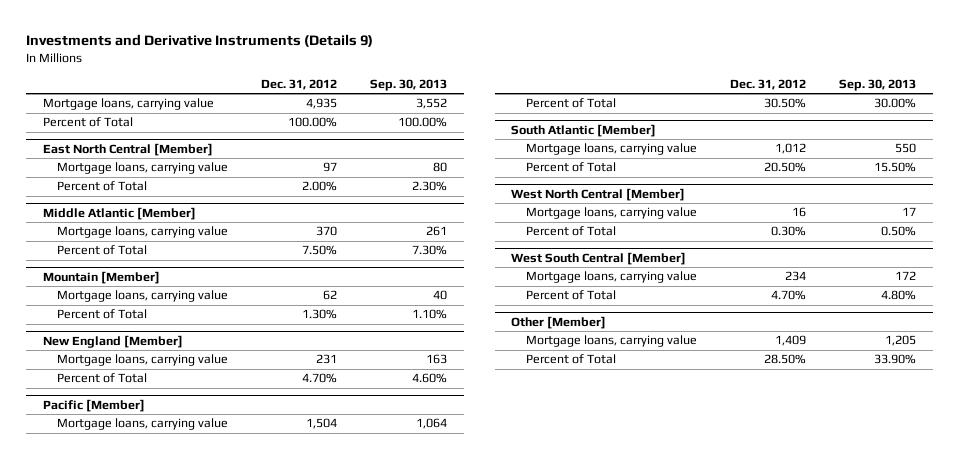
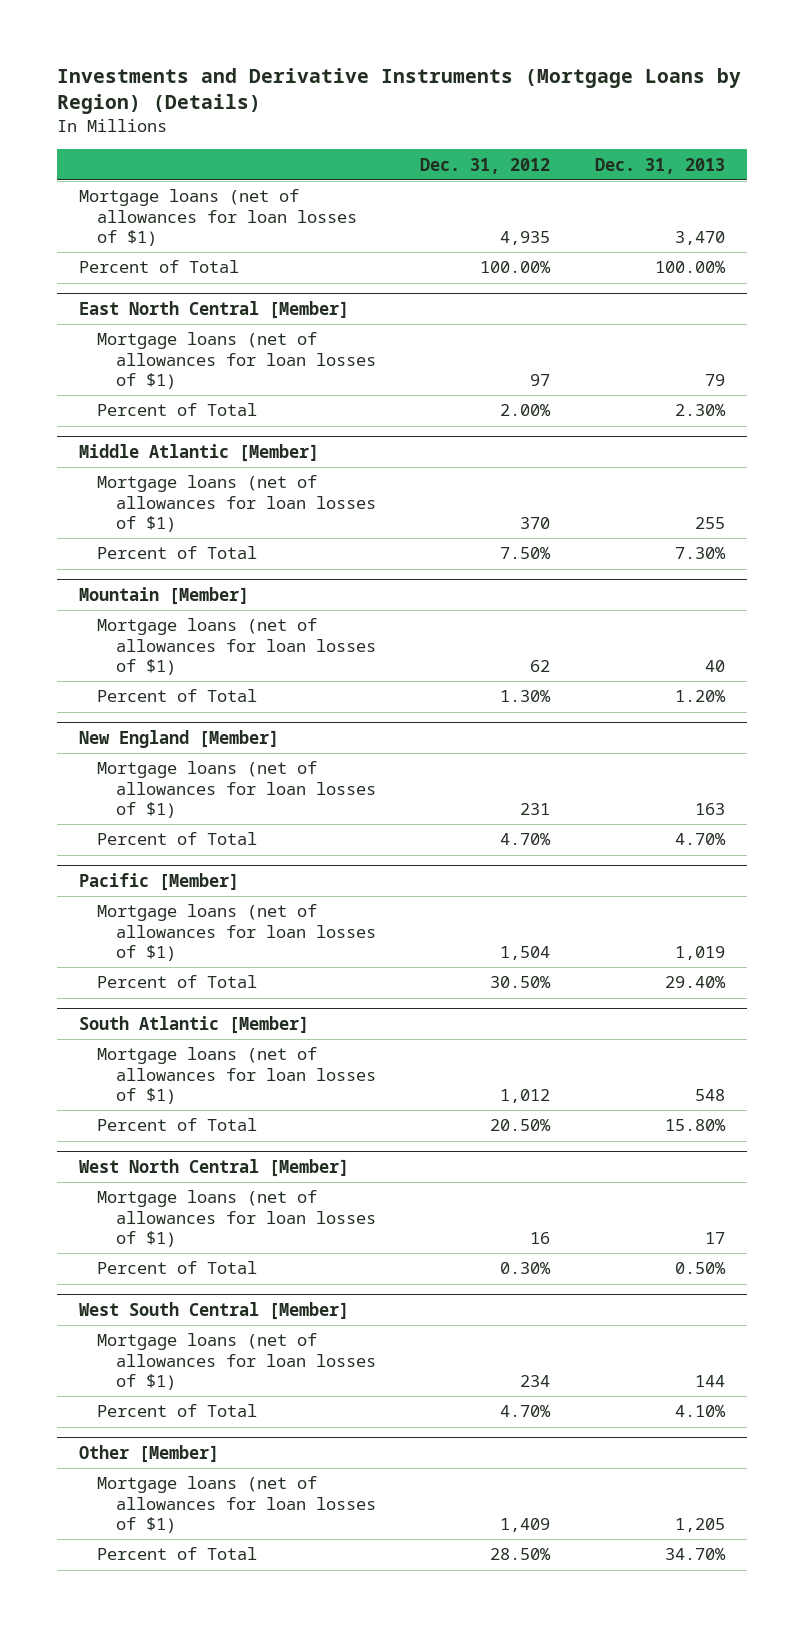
[26,34,374,48] Investments and Derivative Instruments (Details 9) -> [56,67,741,115] Investments and Derivative Instruments (Mortgage Loans by Region) (Details)
[370,78,448,91] Sep. 30, 2013 -> none
none -> [594,157,725,174] Dec. 31, 2013
[42,98,214,111] Mortgage loans, carrying value -> [78,189,358,247] Mortgage loans (net of allowances for loan losses of $1)
[57,162,229,175] Mortgage loans, carrying value -> [97,332,376,390] Mortgage loans (net of allowances for loan losses of $1)
[57,226,229,239] Mortgage loans, carrying value -> [97,475,376,533] Mortgage loans (net of allowances for loan losses of $1)
[57,290,229,303] Mortgage loans, carrying value -> [97,618,376,676] Mortgage loans (net of allowances for loan losses of $1)
[57,354,229,367] Mortgage loans, carrying value -> [97,761,376,819] Mortgage loans (net of allowances for loan losses of $1)
[57,418,229,431] Mortgage loans, carrying value -> [97,904,376,962] Mortgage loans (net of allowances for loan losses of $1)
[526,143,698,156] Mortgage loans, carrying value -> [97,1047,376,1105] Mortgage loans (net of allowances for loan losses of $1)
[526,207,698,220] Mortgage loans, carrying value -> [97,1190,376,1248] Mortgage loans (net of allowances for loan losses of $1)
[526,271,698,284] Mortgage loans, carrying value -> [97,1333,376,1391] Mortgage loans (net of allowances for loan losses of $1)
[526,335,698,348] Mortgage loans, carrying value -> [97,1476,376,1534] Mortgage loans (net of allowances for loan losses of $1)

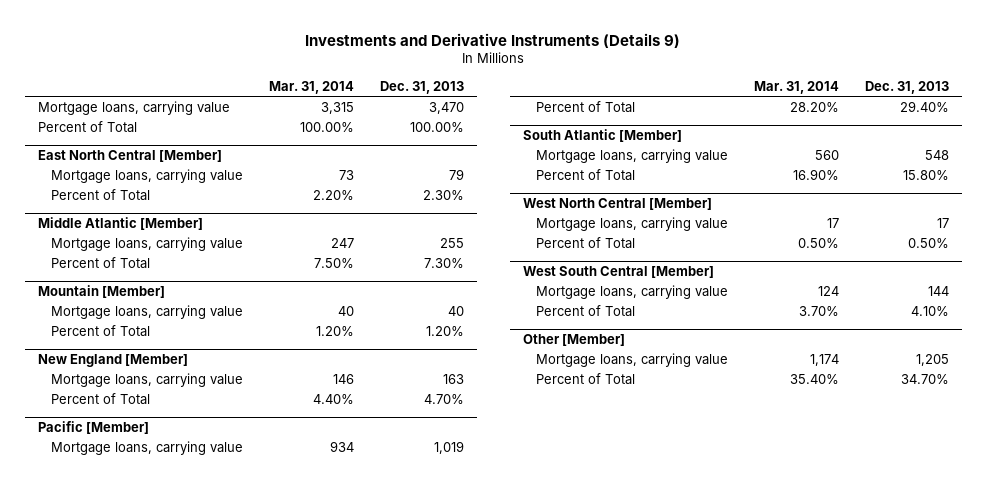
[56,67,741,115] Investments and Derivative Instruments (Mortgage Loans by Region) (Details) -> [305,32,681,48] Investments and Derivative Instruments (Details 9)
[420,157,551,174] Dec. 31, 2012 -> none
none -> [268,81,354,95] Mar. 31, 2014
[78,189,358,247] Mortgage loans (net of allowances for loan losses of $1) -> [37,100,230,115] Mortgage loans, carrying value
[97,332,376,390] Mortgage loans (net of allowances for loan losses of $1) -> [51,168,244,183] Mortgage loans, carrying value
[97,475,376,533] Mortgage loans (net of allowances for loan losses of $1) -> [51,236,244,251] Mortgage loans, carrying value
[97,618,376,676] Mortgage loans (net of allowances for loan losses of $1) -> [51,304,244,319] Mortgage loans, carrying value
[97,761,376,819] Mortgage loans (net of allowances for loan losses of $1) -> [51,372,244,387] Mortgage loans, carrying value
[97,904,376,962] Mortgage loans (net of allowances for loan losses of $1) -> [51,440,244,455] Mortgage loans, carrying value
[97,1047,376,1105] Mortgage loans (net of allowances for loan losses of $1) -> [535,148,728,163] Mortgage loans, carrying value
[97,1190,376,1248] Mortgage loans (net of allowances for loan losses of $1) -> [535,216,728,231] Mortgage loans, carrying value
[97,1333,376,1391] Mortgage loans (net of allowances for loan losses of $1) -> [535,284,728,299] Mortgage loans, carrying value
[97,1476,376,1534] Mortgage loans (net of allowances for loan losses of $1) -> [535,352,728,367] Mortgage loans, carrying value

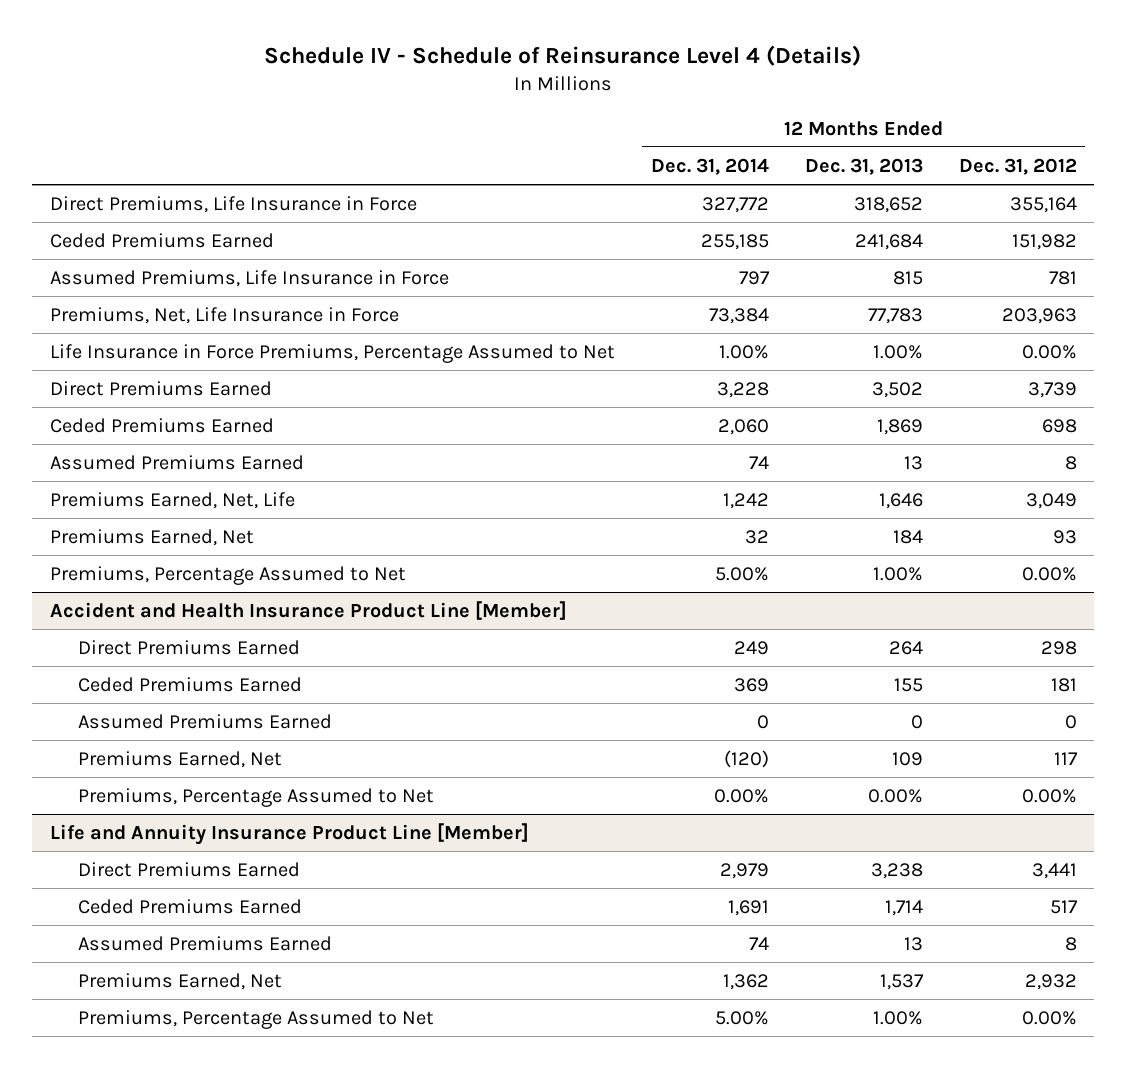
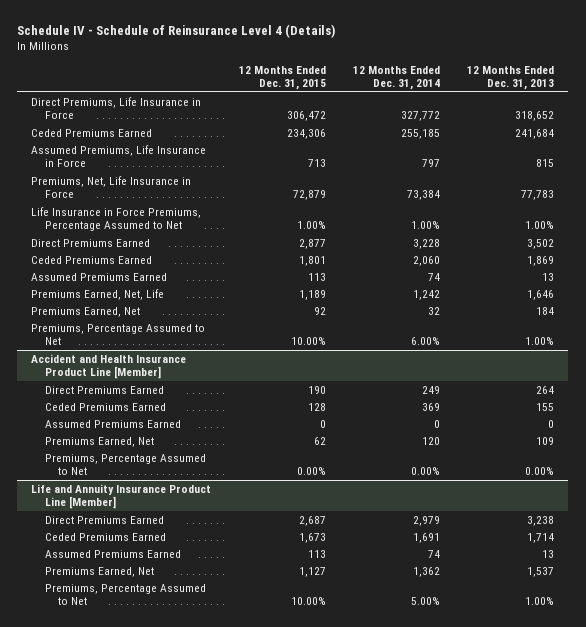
[958,157,1077,175] Dec. 31, 2012 -> none
none -> [238,65,326,91] 12 Months Ended Dec. 31, 2015
[714,566,769,581] 5.00% -> [410,337,440,346] 6.00%
[723,749,769,768] (120) -> [421,436,440,445] 120

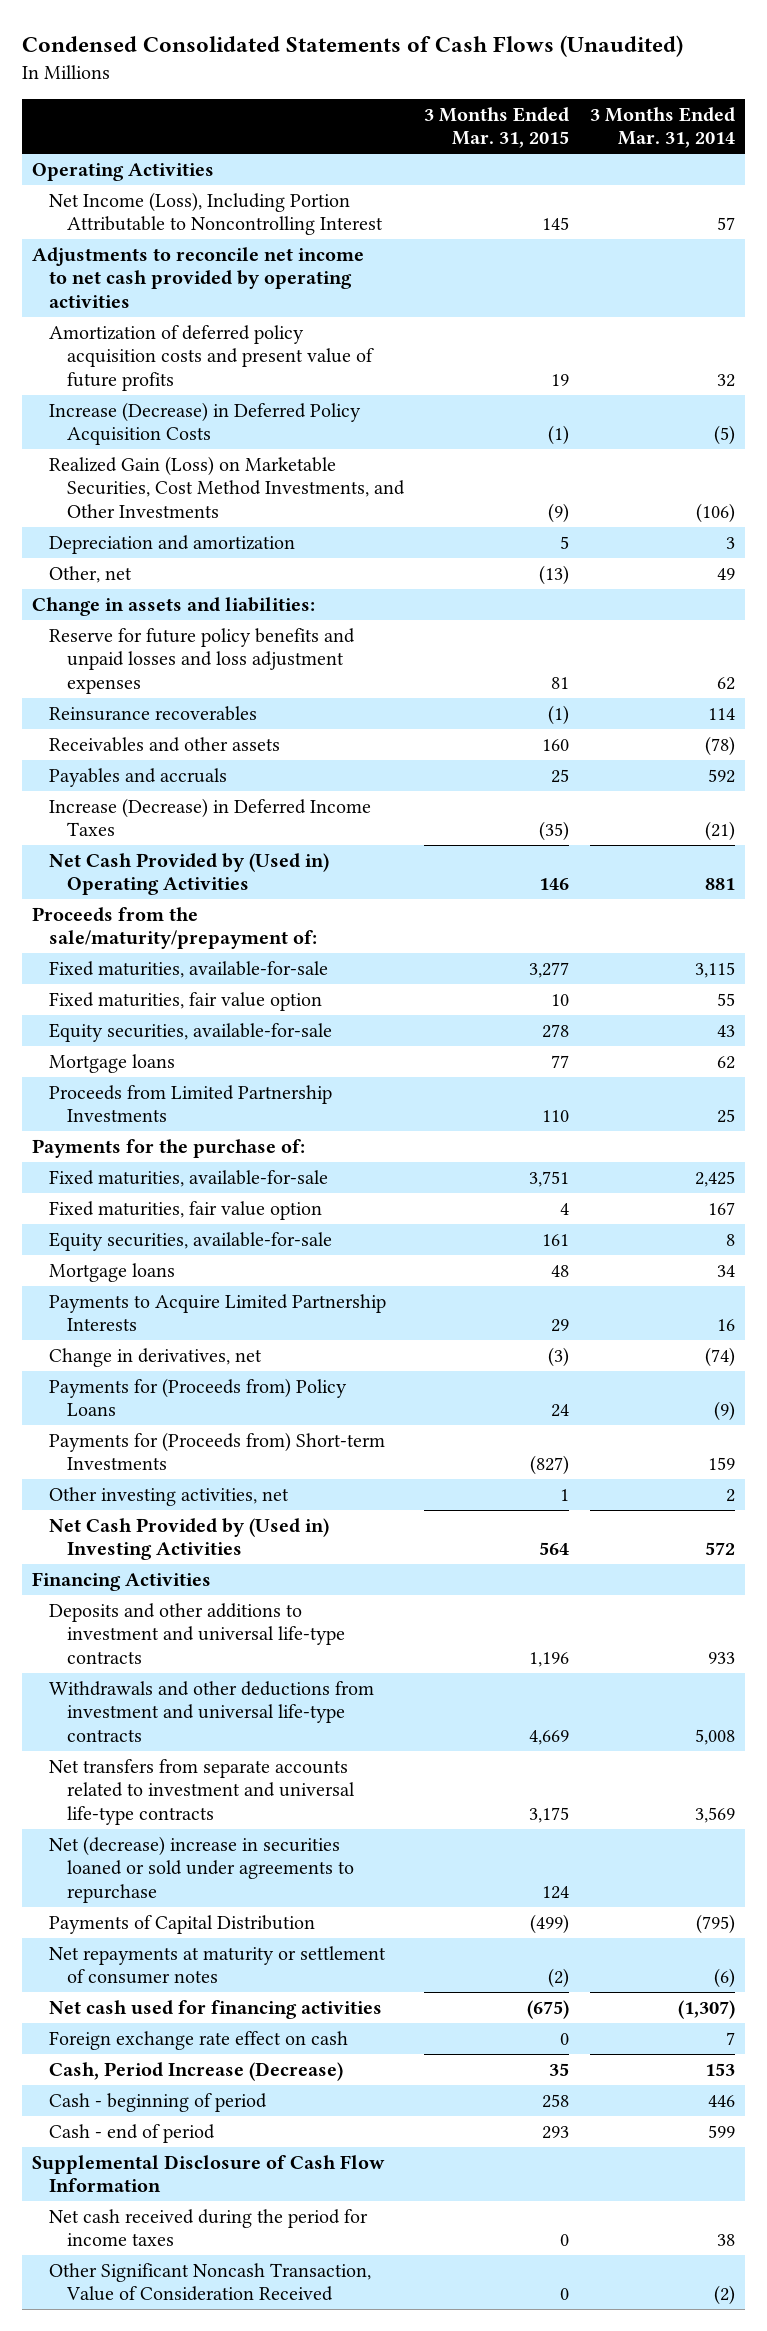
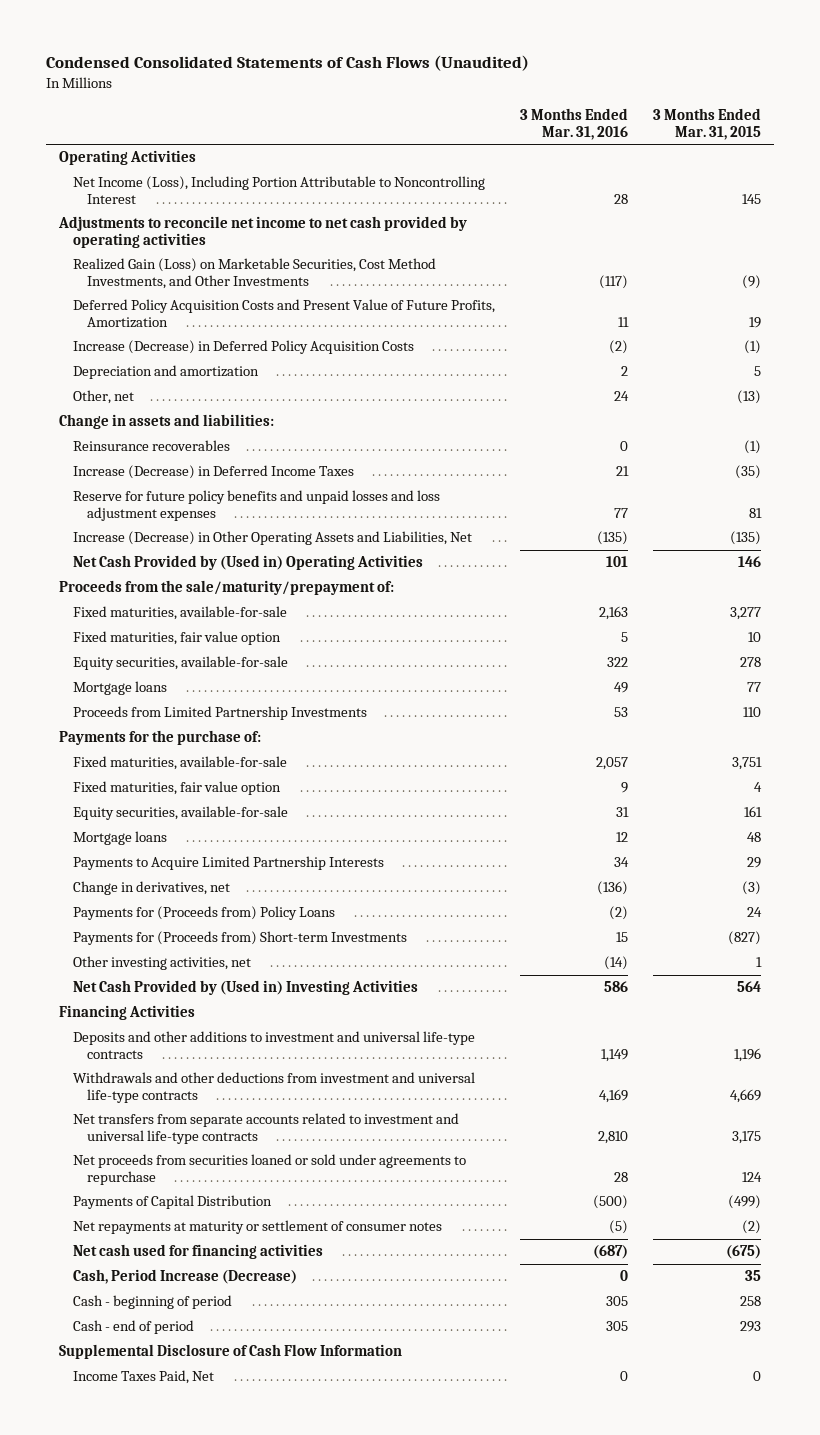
[590,106,736,149] 3 Months Ended Mar. 31, 2014 -> none
none -> [520,107,629,140] 3 Months Ended Mar. 31, 2016
[49,324,374,391] Amortization of deferred policy acquisition costs and present value of future profits -> none
none -> [72,299,495,329] Deferred Policy Acquisition Costs and Present Value of Future Profits, Amortization
[49,401,362,446] Increase (Decrease) in Deferred Policy Acquisition Costs -> [72,340,414,355] Increase (Decrease) in Deferred Policy Acquisition Costs
[49,736,281,752] Receivables and other assets -> none
[49,767,228,787] Payables and accruals -> none
[49,627,356,694] Reserve for future policy benefits and unpaid losses and loss adjustment expenses -> [72,490,440,522] Reserve for future policy benefits and unpaid losses and loss adjustment expenses
none -> [72,531,472,546] Increase (Decrease) in Other Operating Assets and Liabilities, Net
[49,1835,354,1903] Net (decrease) increase in securities loaned or sold under agreements to repurchase -> [72,1154,466,1186] Net proceeds from securities loaned or sold under agreements to repurchase
[49,2030,349,2050] Foreign exchange rate effect on cash -> none
[49,2262,372,2302] Other Significant Noncash Transaction, Value of Consideration Received -> none
[49,2208,369,2247] Net cash received during the period for income taxes -> [72,1370,214,1385] Income Taxes Paid, Net

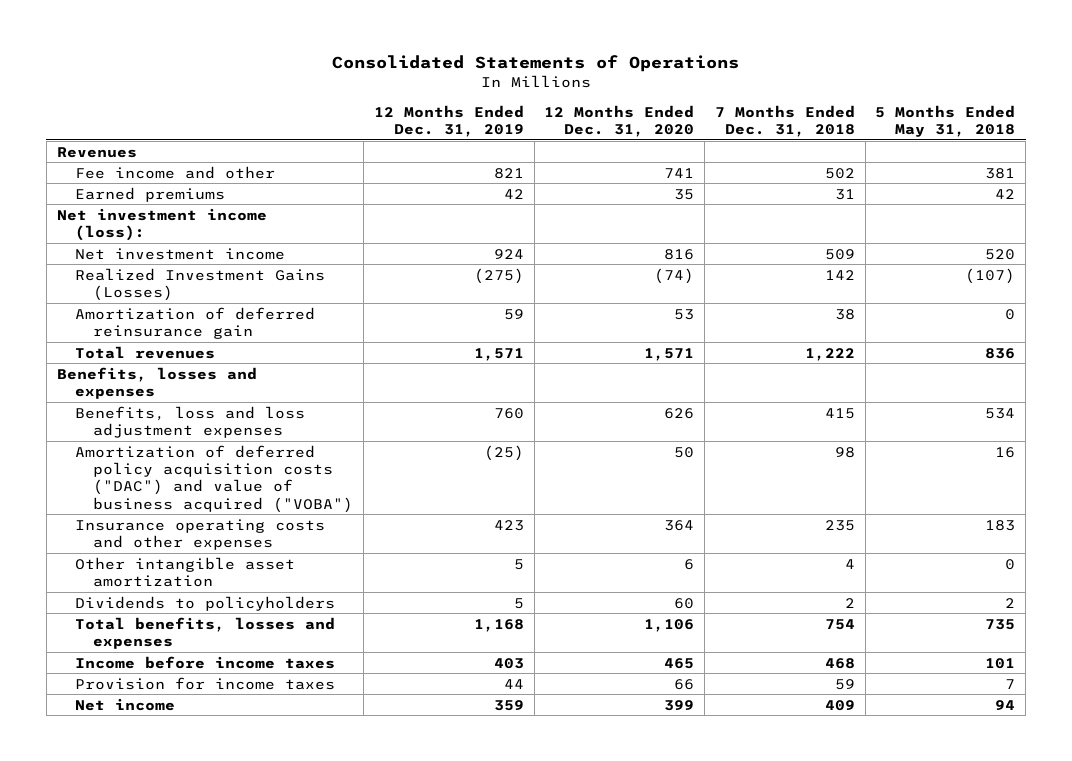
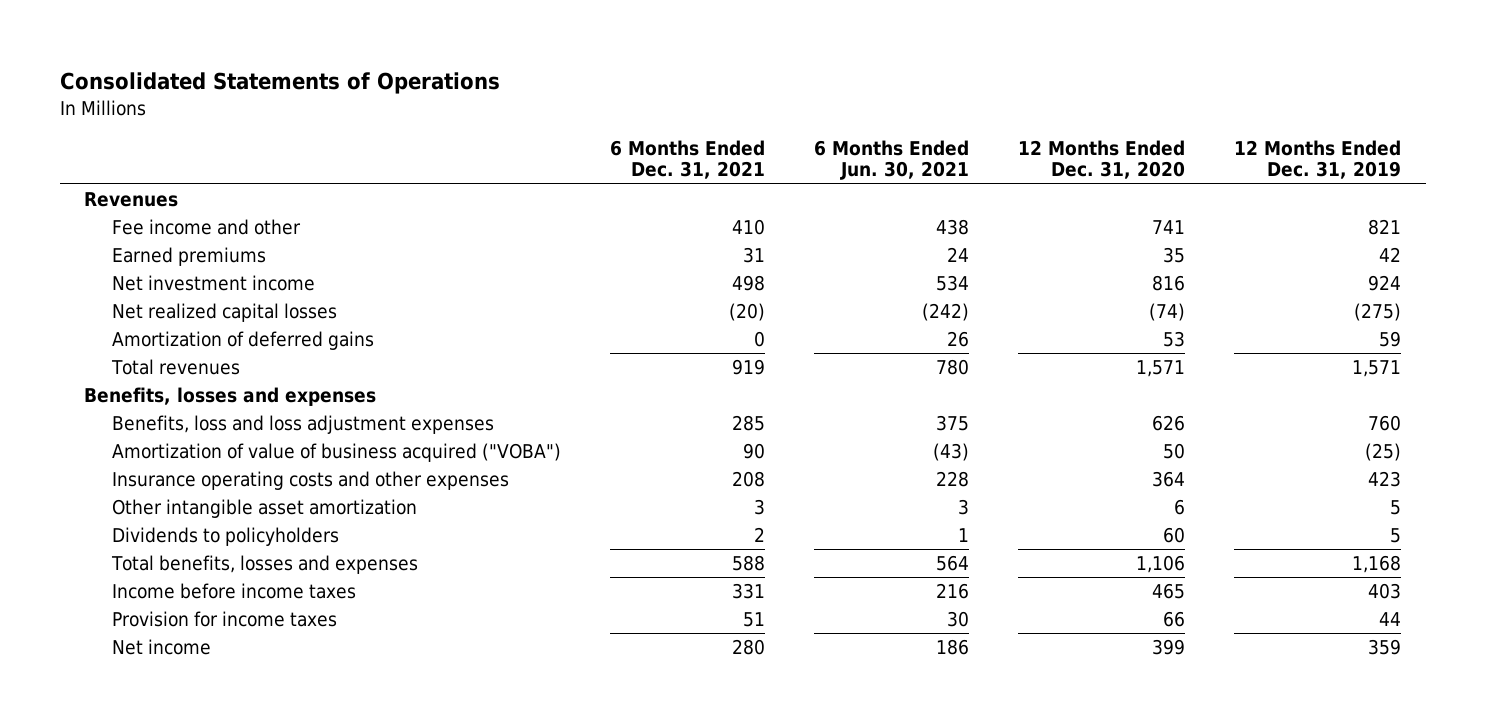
[714,104,855,138] 7 Months Ended Dec. 31, 2018 -> none
[875,104,1016,138] 5 Months Ended May 31, 2018 -> none
none -> [610,139,766,180] 6 Months Ended Dec. 31, 2021
none -> [814,139,970,181] 6 Months Ended Jun. 30, 2021
[56,207,267,241] Net investment income (loss): -> none
[74,267,325,301] Realized Investment Gains (Losses) -> [112,302,338,322] Net realized capital losses
[74,306,315,339] Amortization of deferred reinsurance gain -> [112,330,375,350] Amortization of deferred gains
[74,444,354,513] Amortization of deferred policy acquisition costs ("DAC") and value of business acquired ("VOBA") -> [112,442,562,462] Amortization of value of business acquired ("VOBA")

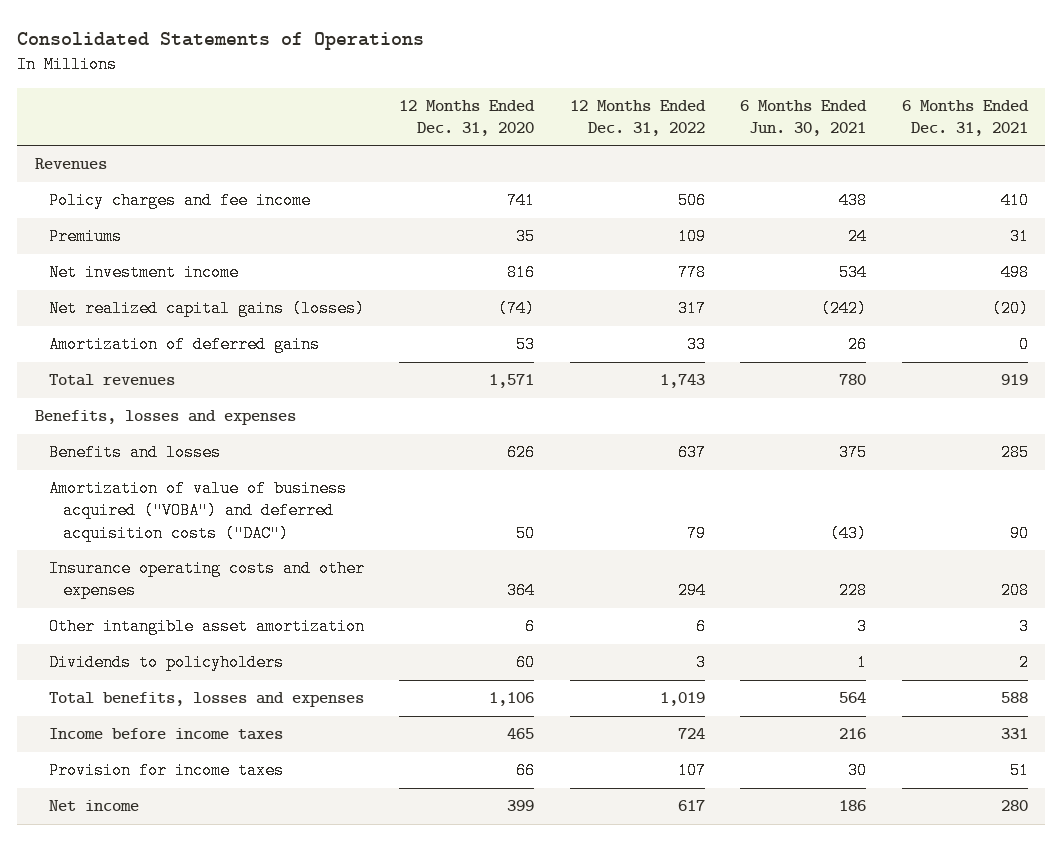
[1234,139,1402,180] 12 Months Ended Dec. 31, 2019 -> none
none -> [569,99,706,137] 12 Months Ended Dec. 31, 2022
[112,218,302,235] Fee income and other -> [48,192,311,210] Policy charges and fee income
[112,246,267,266] Earned premiums -> [48,228,122,246] Premiums
[112,302,338,322] Net realized capital losses -> [48,300,365,318] Net realized capital gains (losses)
[112,414,495,434] Benefits, loss and loss adjustment expenses -> [48,444,221,462] Benefits and losses
[112,442,562,462] Amortization of value of business acquired ("VOBA") -> [48,480,347,542] Amortization of value of business acquired ("VOBA") and deferred acquisition costs ("DAC")

